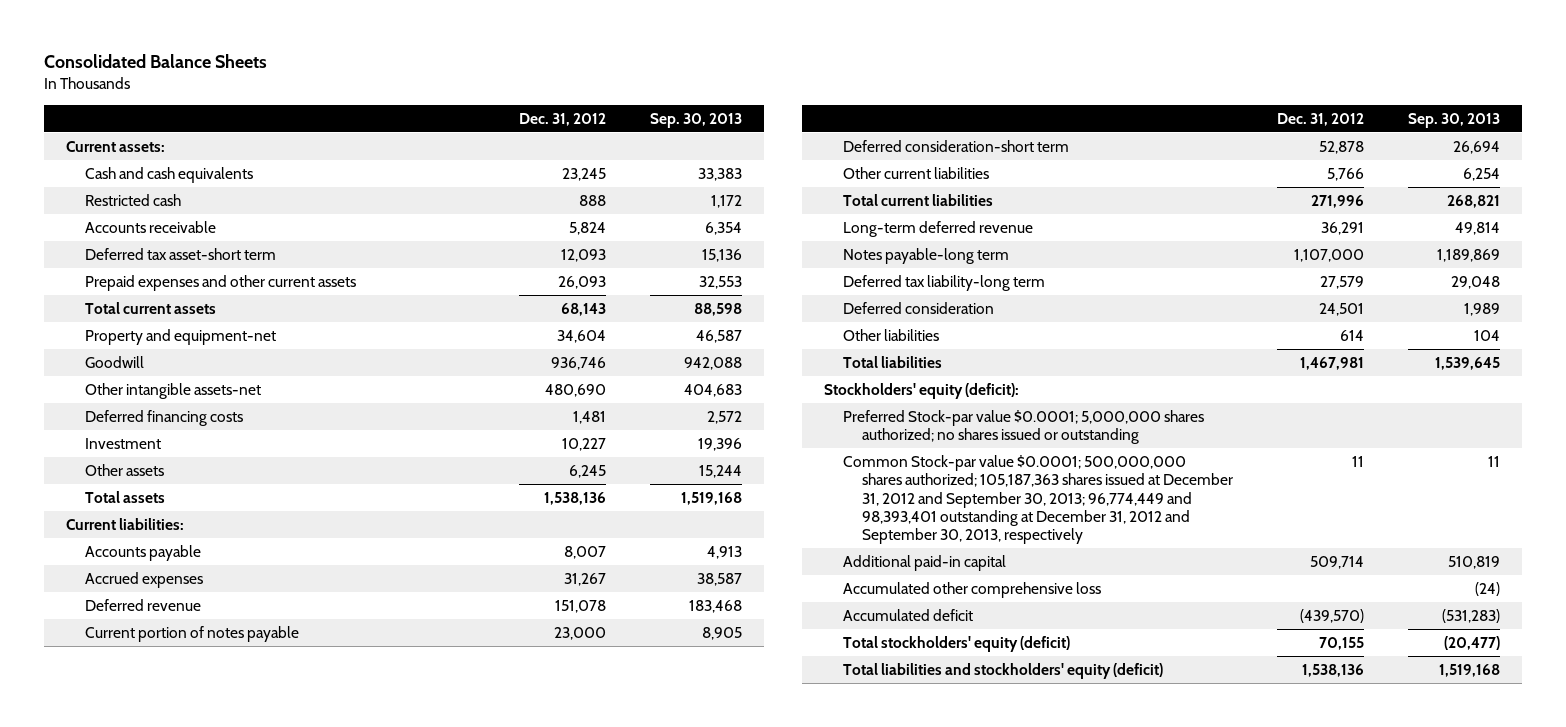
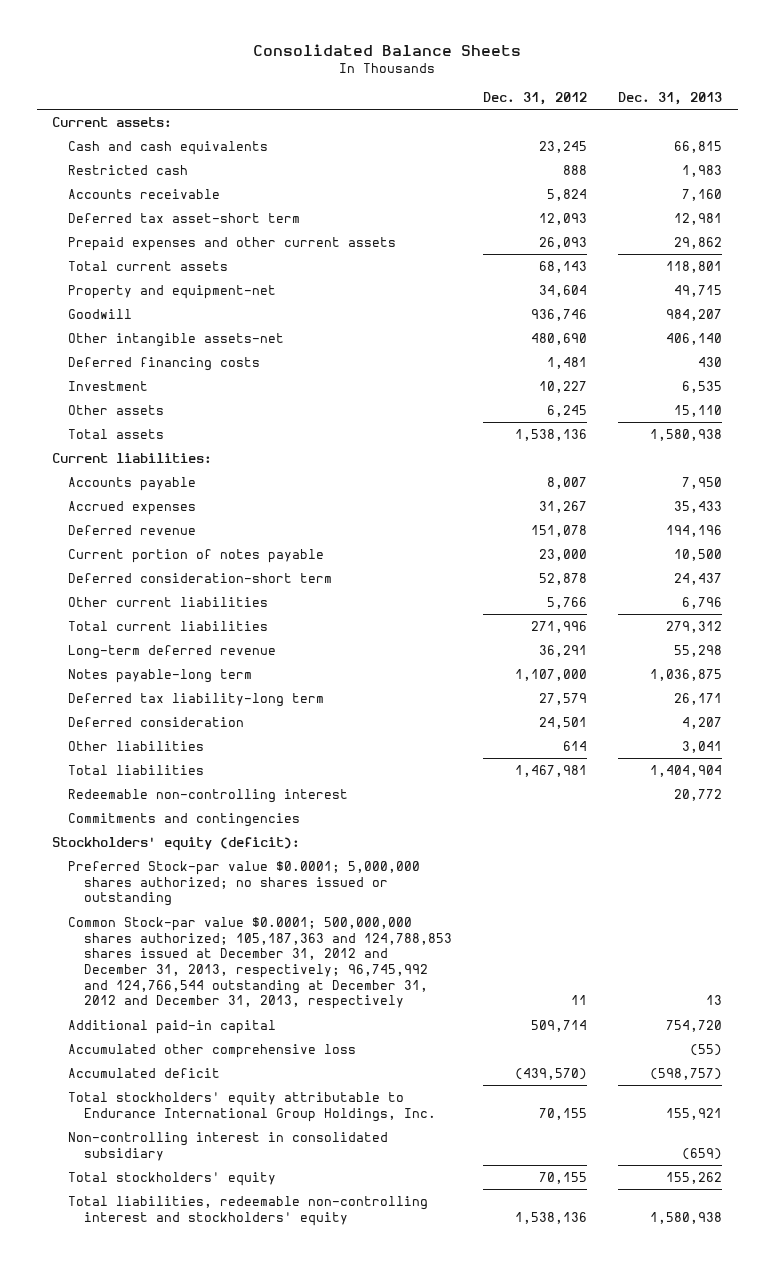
[649,112,742,128] Sep. 30, 2013 -> none
none -> [617,91,722,105] Dec. 31, 2013
none -> [67,788,348,803] Redeemable non-controlling interest
none -> [67,812,300,827] Commitments and contingencies
[843,454,1234,545] Common Stock-par value $0.0001; 500,000,000 shares authorized; 105,187,363 shares issued at December 31, 2012 and September 30, 2013; 96,774,449 and 98,393,401 outstanding at December 31, 2012 and September 30, 2013, respectively -> [67,916,452,1010] Common Stock-par value $0.0001; 500,000,000 shares authorized; 105,187,363 and 124,788,853 shares issued at December 31, 2012 and December 31, 2013, respectively; 96,745,992 and 124,766,544 outstanding at December 31, 2012 and December 31, 2013, respectively
[843,635,1071,652] Total stockholders' equity (deficit) -> [67,1091,436,1122] Total stockholders' equity attributable to Endurance International Group Holdings, Inc.
none -> [67,1131,388,1161] Non-controlling interest in consolidated subsidiary
none -> [67,1171,276,1186] Total stockholders' equity
[843,662,1164,679] Total liabilities and stockholders' equity (deficit) -> [67,1195,428,1226] Total liabilities, redeemable non-controlling interest and stockholders' equity

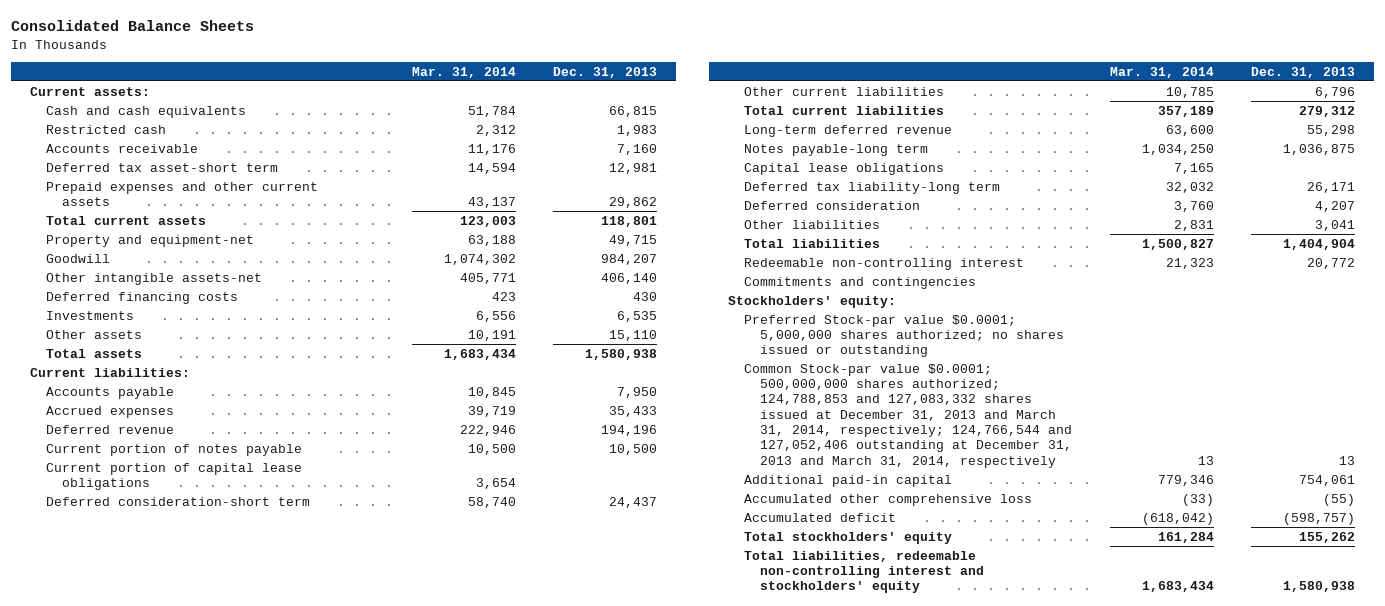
[482,91,587,105] Dec. 31, 2012 -> none
none -> [411,66,516,78] Mar. 31, 2014
[67,380,148,391] Investment -> [46,310,135,320] Investments
none -> [46,462,303,491] Current portion of capital lease obligations
none -> [743,162,944,175] Capital lease obligations
[52,836,301,851] Stockholders' equity (deficit): -> [727,295,896,308] Stockholders' equity:
[67,916,452,1010] Common Stock-par value $0.0001; 500,000,000 shares authorized; 105,187,363 and 124,788,853 shares issued at December 31, 2012 and December 31, 2013, respectively; 96,745,992 and 124,766,544 outstanding at December 31, 2012 and December 31, 2013, respectively -> [743,363,1072,468] Common Stock-par value $0.0001; 500,000,000 shares authorized; 124,788,853 and 127,083,332 shares issued at December 31, 2013 and March 31, 2014, respectively; 124,766,544 and 127,052,406 outstanding at December 31, 2013 and March 31, 2014, respectively
[665,1019,722,1032] 754,720 -> [1299,474,1356,486] 754,061
[67,1091,436,1122] Total stockholders' equity attributable to Endurance International Group Holdings, Inc. -> none
[67,1131,388,1161] Non-controlling interest in consolidated subsidiary -> none

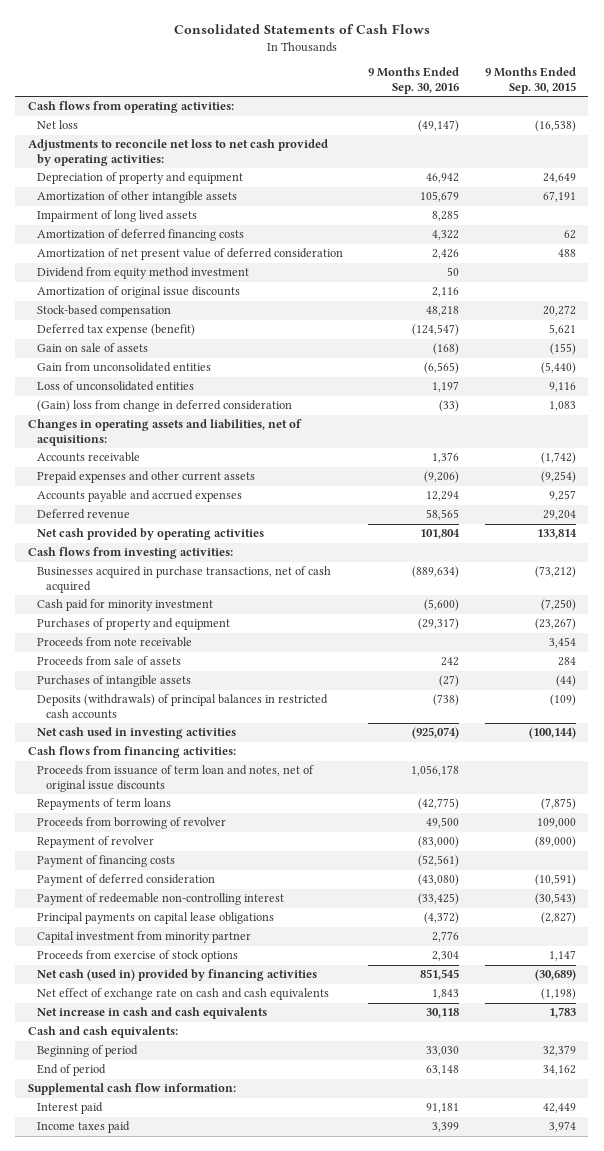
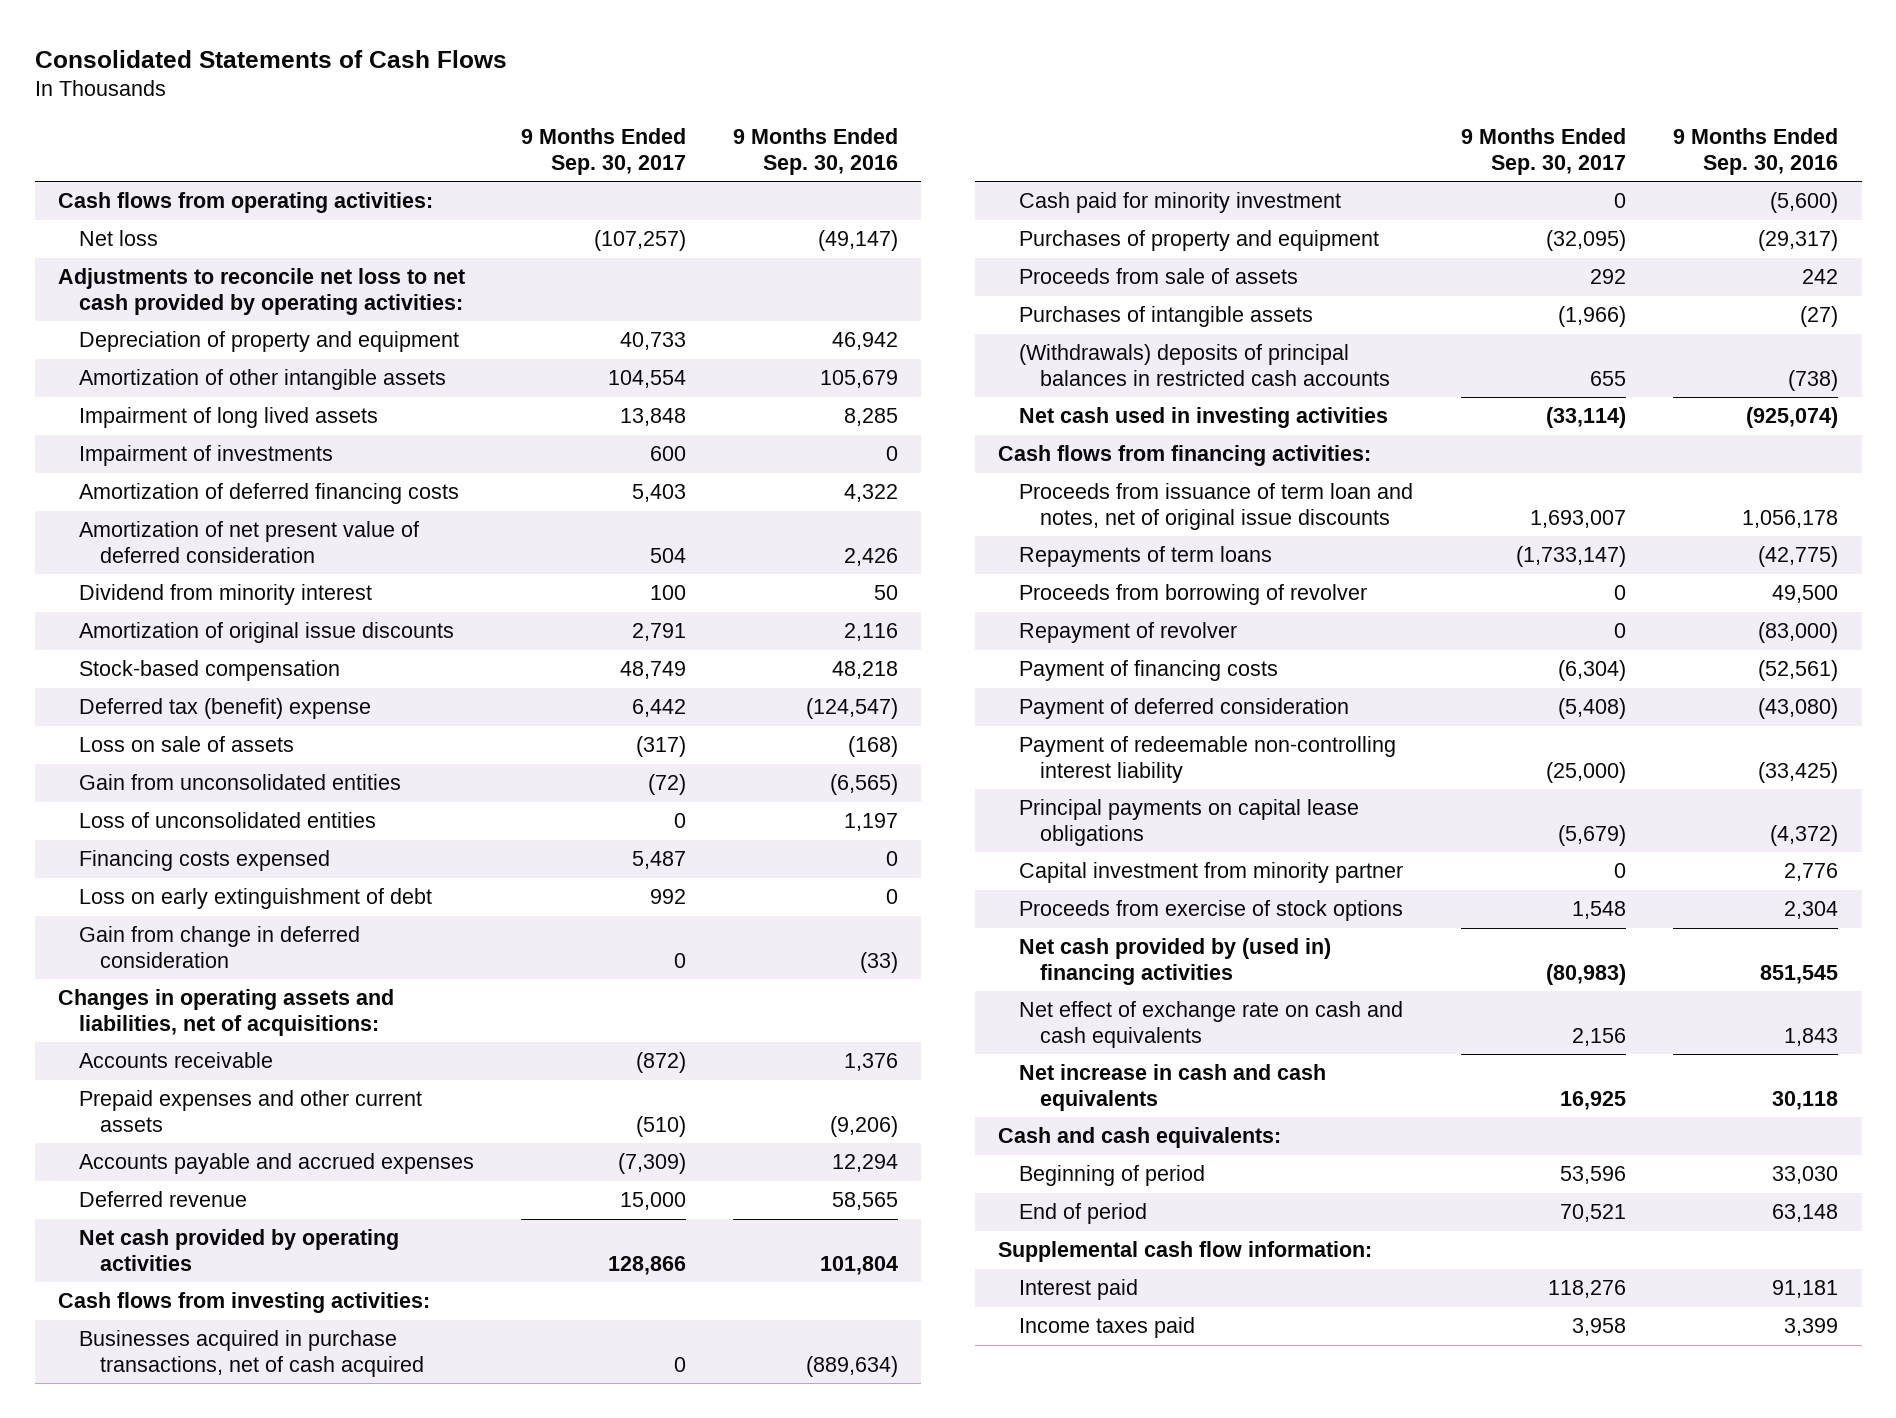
[484,67,576,94] 9 Months Ended Sep. 30, 2015 -> none
none -> [520,128,686,175] 9 Months Ended Sep. 30, 2017
none -> [79,445,334,467] Impairment of investments
[36,267,249,280] Dividend from equity method investment -> none
none -> [79,584,373,606] Dividend from minority interest
[36,324,195,337] Deferred tax expense (benefit) -> [79,698,372,720] Deferred tax (benefit) expense
[36,343,148,353] Gain on sale of assets -> [79,736,295,753] Loss on sale of assets
none -> [79,850,331,872] Financing costs expensed
none -> [79,888,433,910] Loss on early extinguishment of debt
[36,400,292,413] (Gain) loss from change in deferred consideration -> [79,926,361,968] Gain from change in deferred consideration
[36,637,192,648] Proceeds from note receivable -> none
[36,694,328,719] Deposits (withdrawals) of principal balances in restricted cash accounts -> [1019,344,1391,386] (Withdrawals) deposits of principal balances in restricted cash accounts
[36,893,284,906] Payment of redeemable non-controlling interest -> [1019,736,1397,783] Payment of redeemable non-controlling interest liability
[36,969,317,982] Net cash (used in) provided by financing activities -> [1019,938,1332,985] Net cash provided by (used in) financing activities

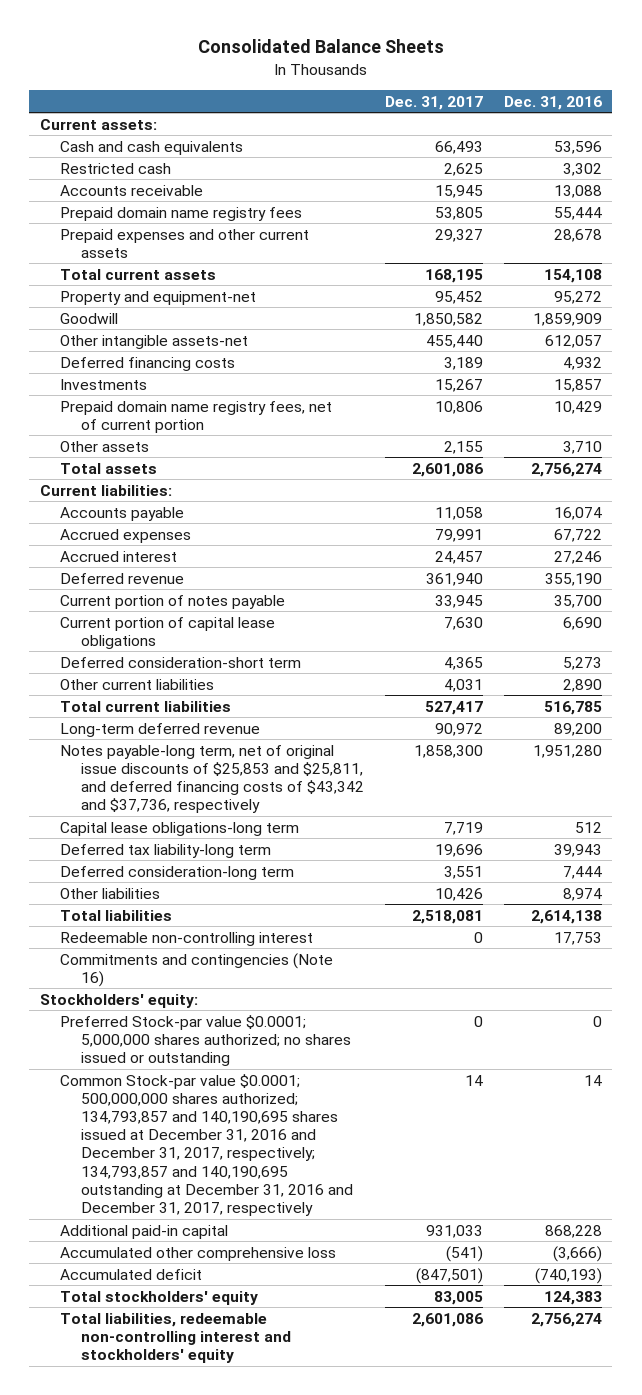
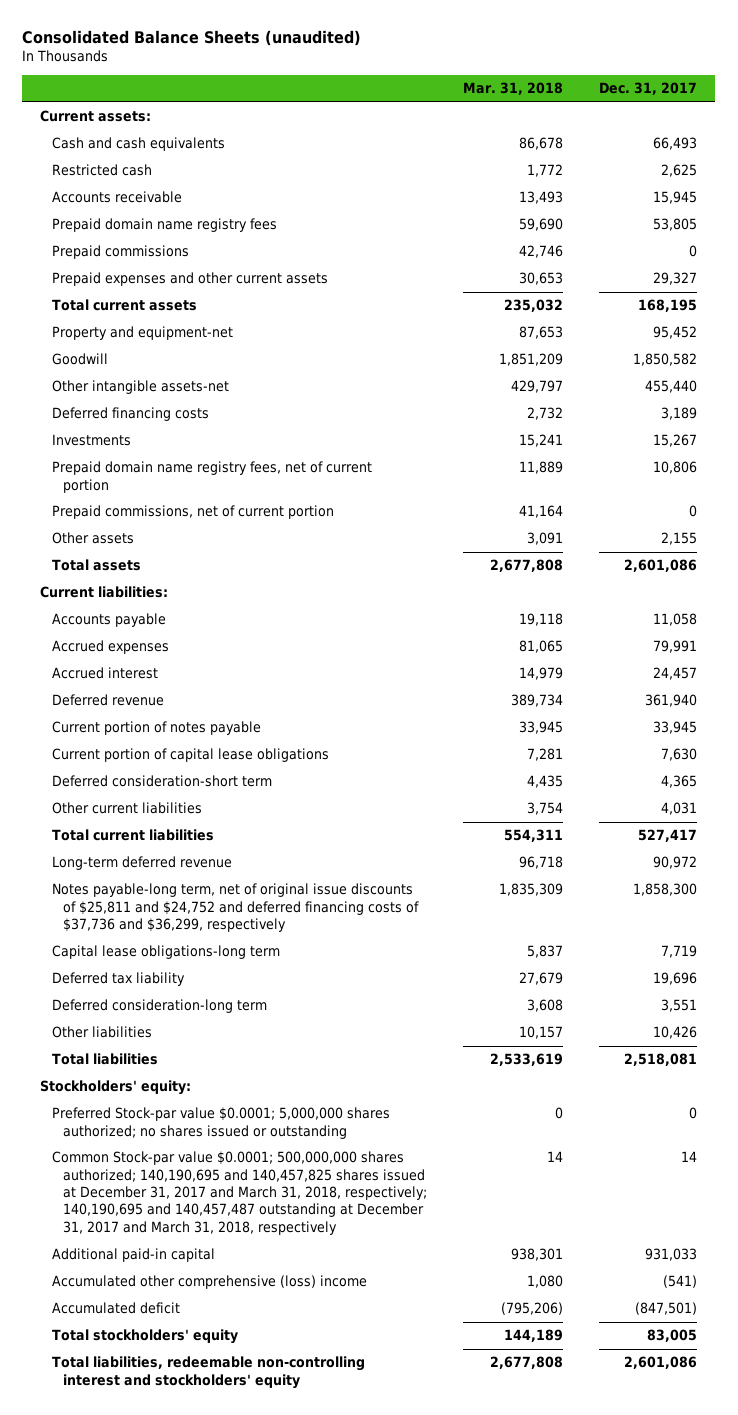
[197,39,444,54] Consolidated Balance Sheets -> [22,30,362,47] Consolidated Balance Sheets (unaudited)
[503,95,602,110] Dec. 31, 2016 -> none
none -> [463,81,564,95] Mar. 31, 2018
none -> [51,245,189,260] Prepaid commissions
none -> [51,505,334,520] Prepaid commissions, net of current portion
[60,744,364,814] Notes payable-long term, net of original issue discounts of $25,853 and $25,811, and deferred financing costs of $43,342 and $37,736, respectively -> [51,883,420,933] Notes payable-long term, net of original issue discounts of $25,811 and $24,752 and deferred financing costs of $37,736 and $36,299, respectively
[60,843,272,858] Deferred tax liability-long term -> [51,972,185,987] Deferred tax liability
[60,931,314,946] Redeemable non-controlling interest -> none
[60,952,334,987] Commitments and contingencies (Note 16) -> none
[60,1073,353,1217] Common Stock-par value $0.0001; 500,000,000 shares authorized; 134,793,857 and 140,190,695 shares issued at December 31, 2016 and December 31, 2017, respectively; 134,793,857 and 140,190,695 outstanding at December 31, 2016 and December 31, 2017, respectively -> [51,1151,428,1235] Common Stock-par value $0.0001; 500,000,000 shares authorized; 140,190,695 and 140,457,825 shares issued at December 31, 2017 and March 31, 2018, respectively; 140,190,695 and 140,457,487 outstanding at December 31, 2017 and March 31, 2018, respectively
[60,1246,337,1261] Accumulated other comprehensive loss -> [51,1275,367,1290] Accumulated other comprehensive (loss) income

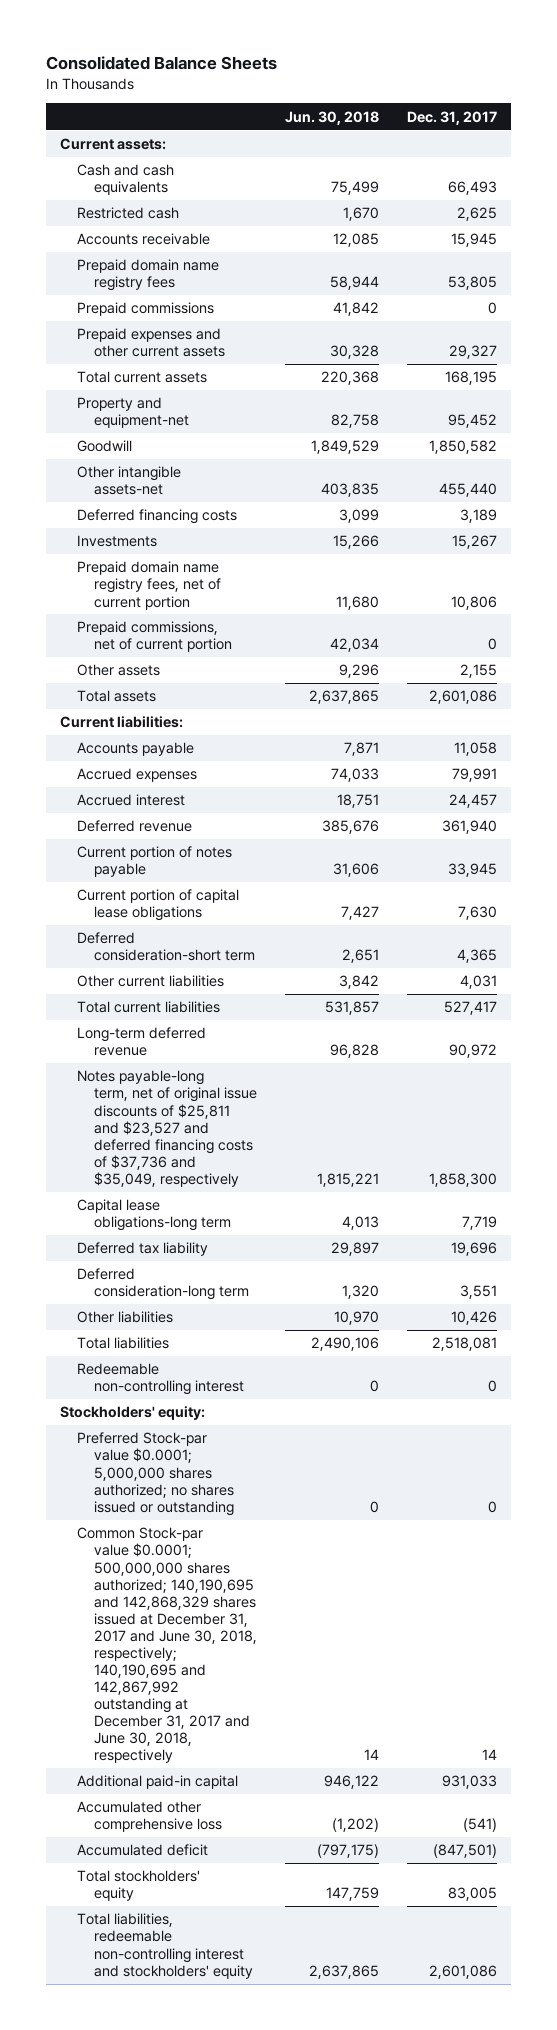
[22,30,362,47] Consolidated Balance Sheets (unaudited) -> [46,55,278,70] Consolidated Balance Sheets
[463,81,564,95] Mar. 31, 2018 -> none
none -> [285,110,380,125] Jun. 30, 2018
[51,883,420,933] Notes payable-long term, net of original issue discounts of $25,811 and $24,752 and deferred financing costs of $37,736 and $36,299, respectively -> [77,1070,258,1187] Notes payable-long term, net of original issue discounts of $25,811 and $23,527 and deferred financing costs of $37,736 and $35,049, respectively
none -> [77,1363,245,1396] Redeemable non-controlling interest
[51,1151,428,1235] Common Stock-par value $0.0001; 500,000,000 shares authorized; 140,190,695 and 140,457,825 shares issued at December 31, 2017 and March 31, 2018, respectively; 140,190,695 and 140,457,487 outstanding at December 31, 2017 and March 31, 2018, respectively -> [77,1527,258,1764] Common Stock-par value $0.0001; 500,000,000 shares authorized; 140,190,695 and 142,868,329 shares issued at December 31, 2017 and June 30, 2018, respectively; 140,190,695 and 142,867,992 outstanding at December 31, 2017 and June 30, 2018, respectively
[51,1275,367,1290] Accumulated other comprehensive (loss) income -> [77,1801,223,1833] Accumulated other comprehensive loss

